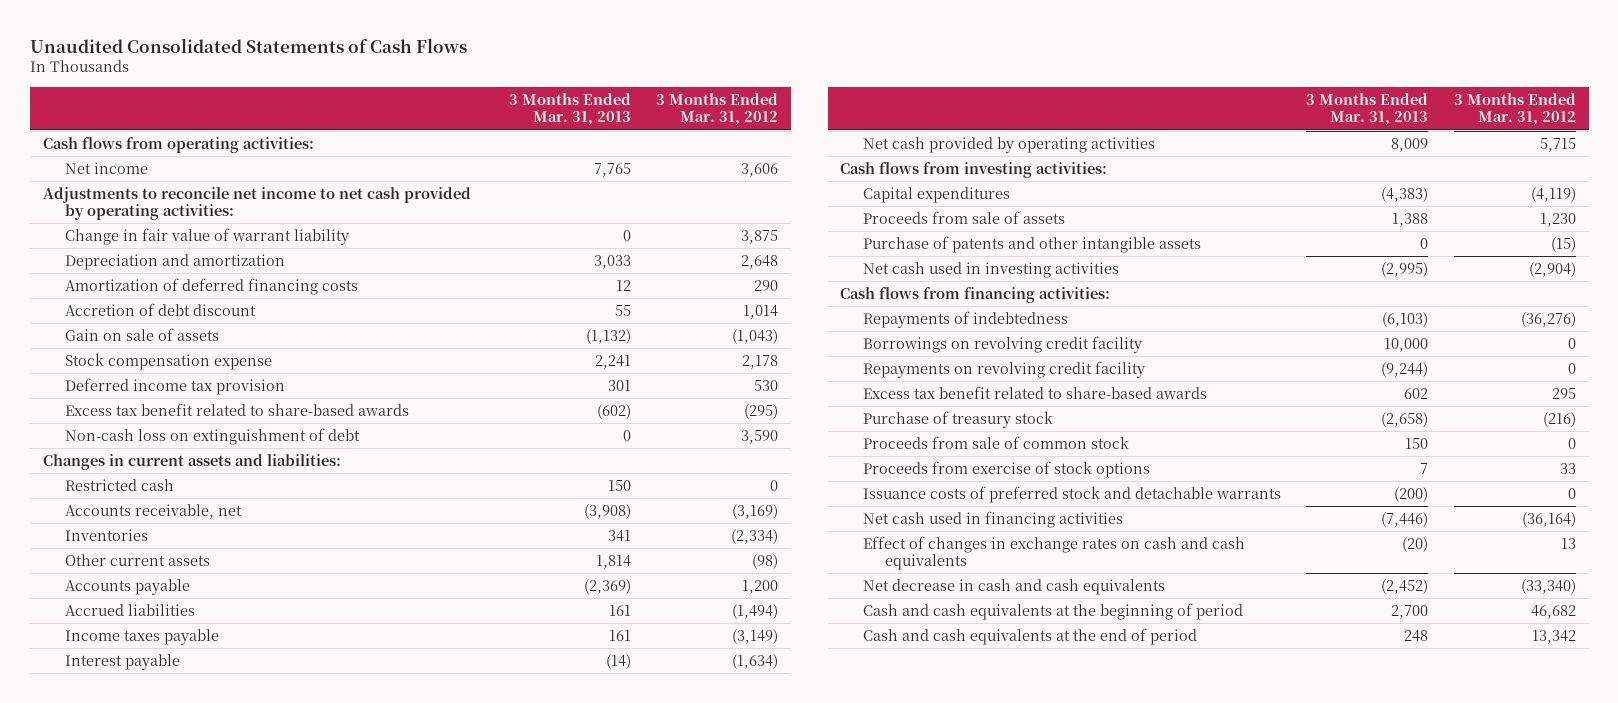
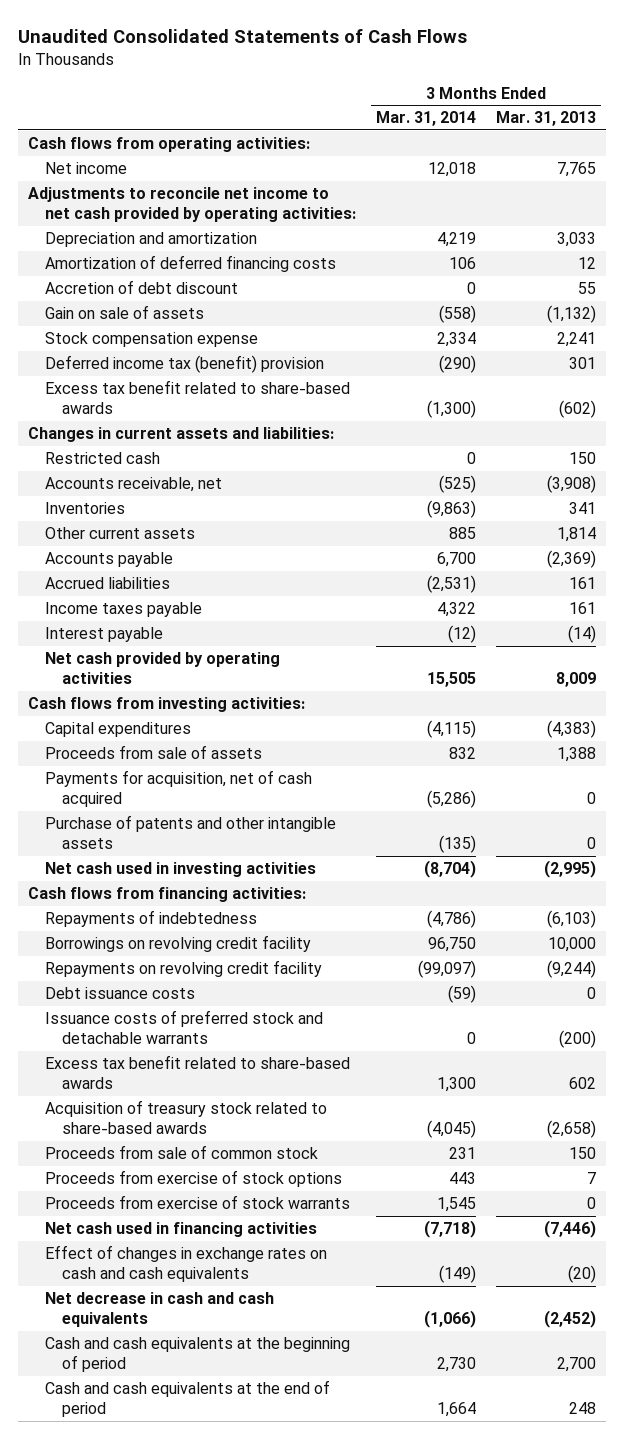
[656,92,779,126] 3 Months Ended Mar. 31, 2012 -> none
none -> [375,111,476,127] Mar. 31, 2014
[65,227,350,245] Change in fair value of warrant liability -> none
[65,377,286,395] Deferred income tax provision -> [45,354,325,373] Deferred income tax (benefit) provision
[65,427,361,445] Non-cash loss on extinguishment of debt -> none
none -> [45,769,313,808] Payments for acquisition, net of cash acquired
none -> [45,986,196,999] Debt issuance costs
[862,485,1281,503] Issuance costs of preferred stock and detachable warrants -> [45,1009,324,1045] Issuance costs of preferred stock and detachable warrants
[862,410,1053,428] Purchase of treasury stock -> [45,1099,328,1135] Acquisition of treasury stock related to share-based awards
none -> [45,1194,351,1209] Proceeds from exercise of stock warrants

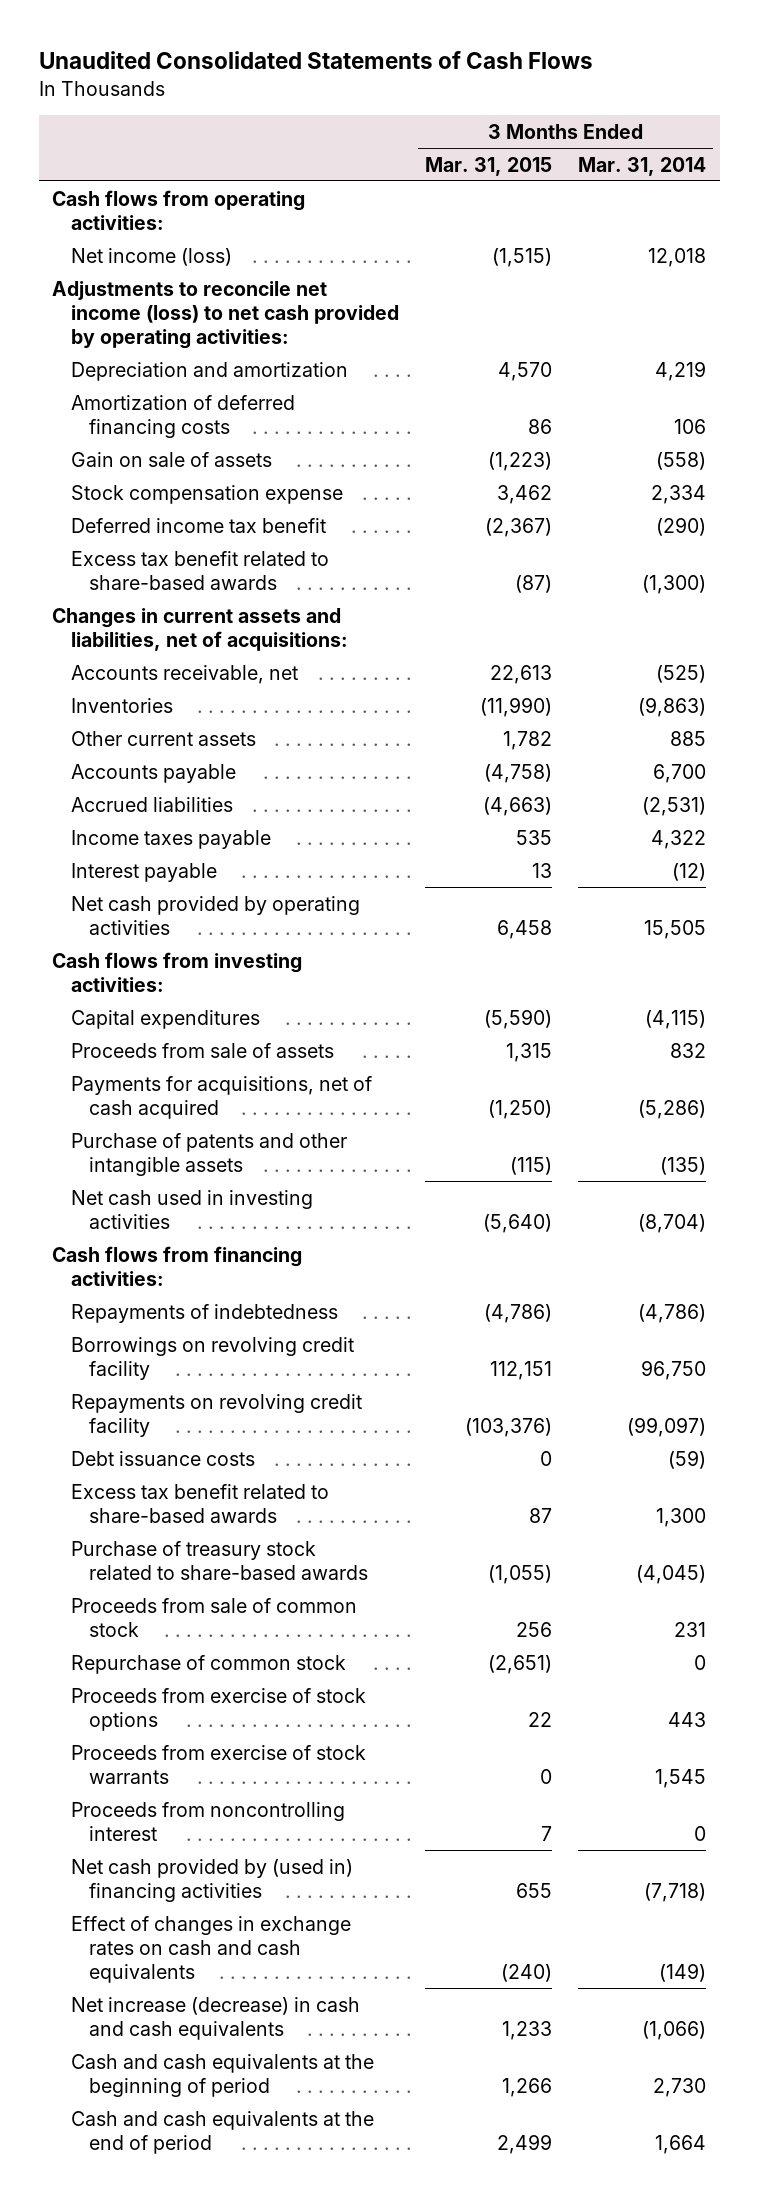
[495,111,596,127] Mar. 31, 2013 -> none
none -> [424,156,552,176] Mar. 31, 2015
[45,161,128,174] Net income -> [70,247,232,266] Net income (loss)
[27,186,357,223] Adjustments to reconcile net income to net cash provided by operating activities: -> [51,280,399,350] Adjustments to reconcile net income (loss) to net cash provided by operating activities:
[45,279,239,294] Accretion of debt discount -> none
[45,354,325,373] Deferred income tax (benefit) provision -> [70,517,326,533] Deferred income tax benefit
[45,451,161,464] Restricted cash -> none
[27,426,334,442] Changes in current assets and liabilities: -> [51,607,348,651] Changes in current assets and liabilities, net of acquisitions:
[45,769,313,808] Payments for acquisition, net of cash acquired -> [70,1075,372,1119] Payments for acquisitions, net of cash acquired
[45,1009,324,1045] Issuance costs of preferred stock and detachable warrants -> none
[45,1099,328,1135] Acquisition of treasury stock related to share-based awards -> [70,1540,369,1580] Purchase of treasury stock related to share-based awards
none -> [70,1654,346,1674] Repurchase of common stock
none -> [70,1801,345,1841] Proceeds from noncontrolling interest
[45,1221,318,1237] Net cash used in financing activities -> [70,1858,353,1902] Net cash provided by (used in) financing activities
[45,1291,275,1328] Net decrease in cash and cash equivalents -> [70,1996,360,2040] Net increase (decrease) in cash and cash equivalents

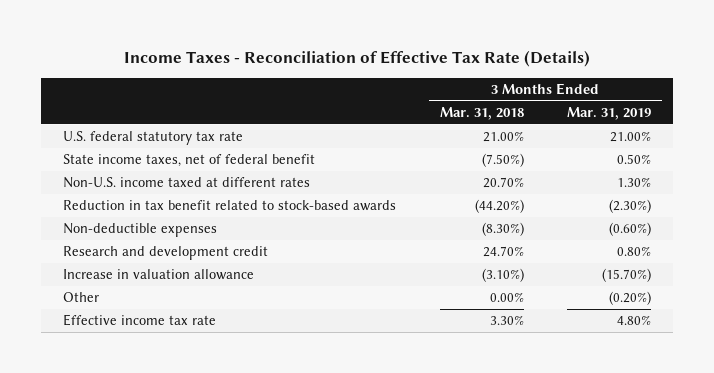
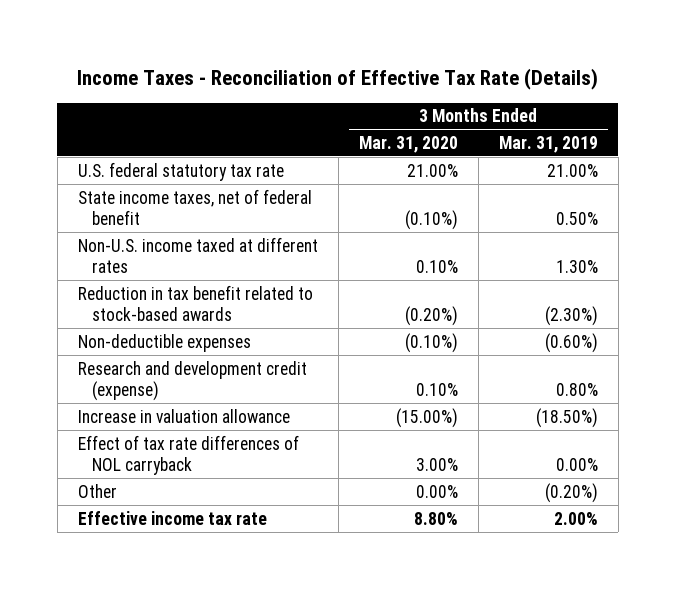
[439,107,524,121] Mar. 31, 2018 -> none
none -> [358,135,458,153] Mar. 31, 2020
[62,246,268,261] Research and development credit -> [77,360,307,401] Research and development credit (expense)
[602,268,652,283] (15.70%) -> [535,407,598,428] (18.50%)
none -> [77,434,299,475] Effect of tax rate differences of NOL carryback
[617,315,652,326] 4.80% -> [553,511,598,525] 2.00%

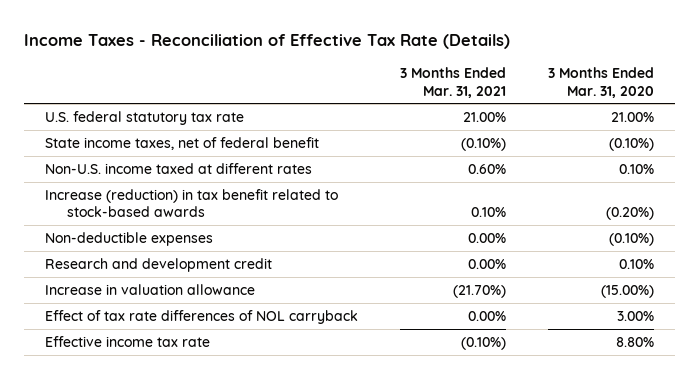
[498,135,598,153] Mar. 31, 2019 -> none
none -> [399,67,506,98] 3 Months Ended Mar. 31, 2021
[77,284,313,321] Reduction in tax benefit related to stock-based awards -> [45,188,339,218] Increase (reduction) in tax benefit related to stock-based awards
[77,360,307,401] Research and development credit (expense) -> [45,257,273,272] Research and development credit
[77,483,117,498] Other -> none

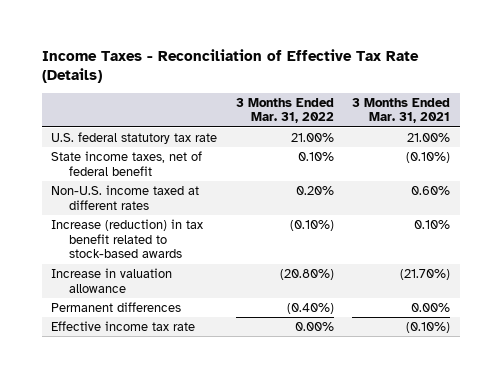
[547,67,654,98] 3 Months Ended Mar. 31, 2020 -> none
none -> [235,97,334,124] 3 Months Ended Mar. 31, 2022
[45,231,214,246] Non-deductible expenses -> none
[45,257,273,272] Research and development credit -> none
[45,309,359,324] Effect of tax rate differences of NOL carryback -> none
none -> [50,301,181,312] Permanent differences

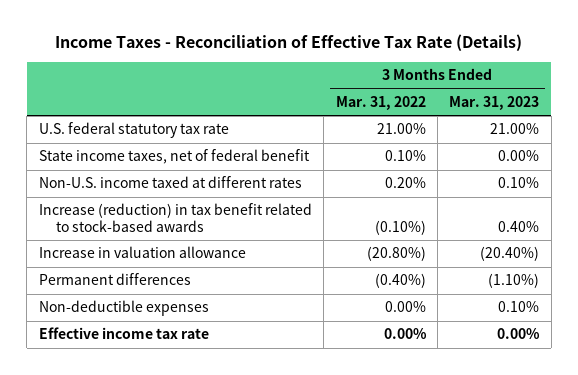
[352,97,451,124] 3 Months Ended Mar. 31, 2021 -> none
none -> [449,95,540,110] Mar. 31, 2023
none -> [38,300,209,317] Non-deductible expenses

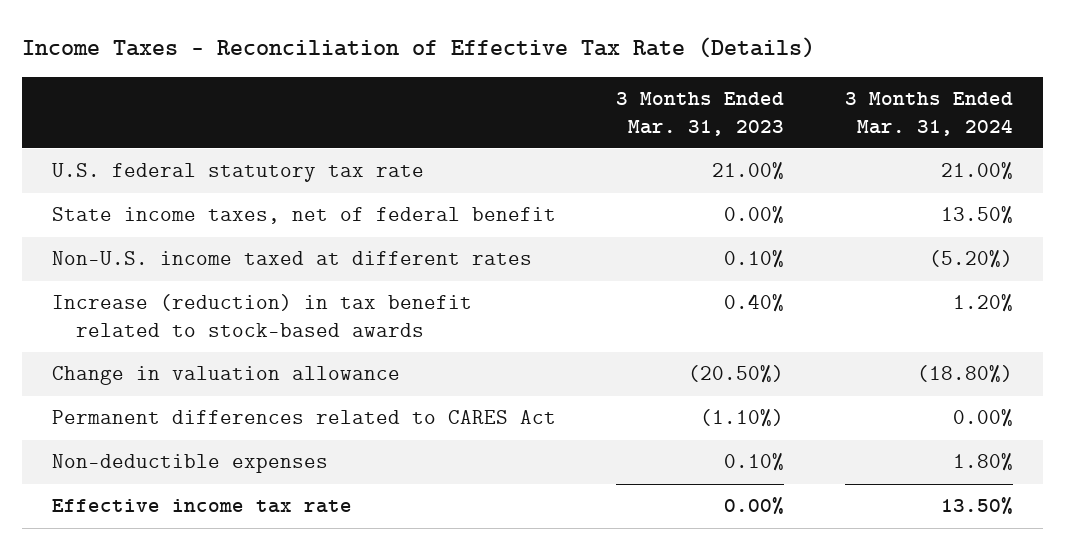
[335,95,426,110] Mar. 31, 2022 -> none
none -> [844,92,1013,136] 3 Months Ended Mar. 31, 2024
[38,246,246,259] Increase in valuation allowance -> [51,366,400,386] Change in valuation allowance
[480,246,540,262] (20.40%) -> [688,365,785,384] (20.50%)
[38,273,191,286] Permanent differences -> [51,410,556,425] Permanent differences related to CARES Act

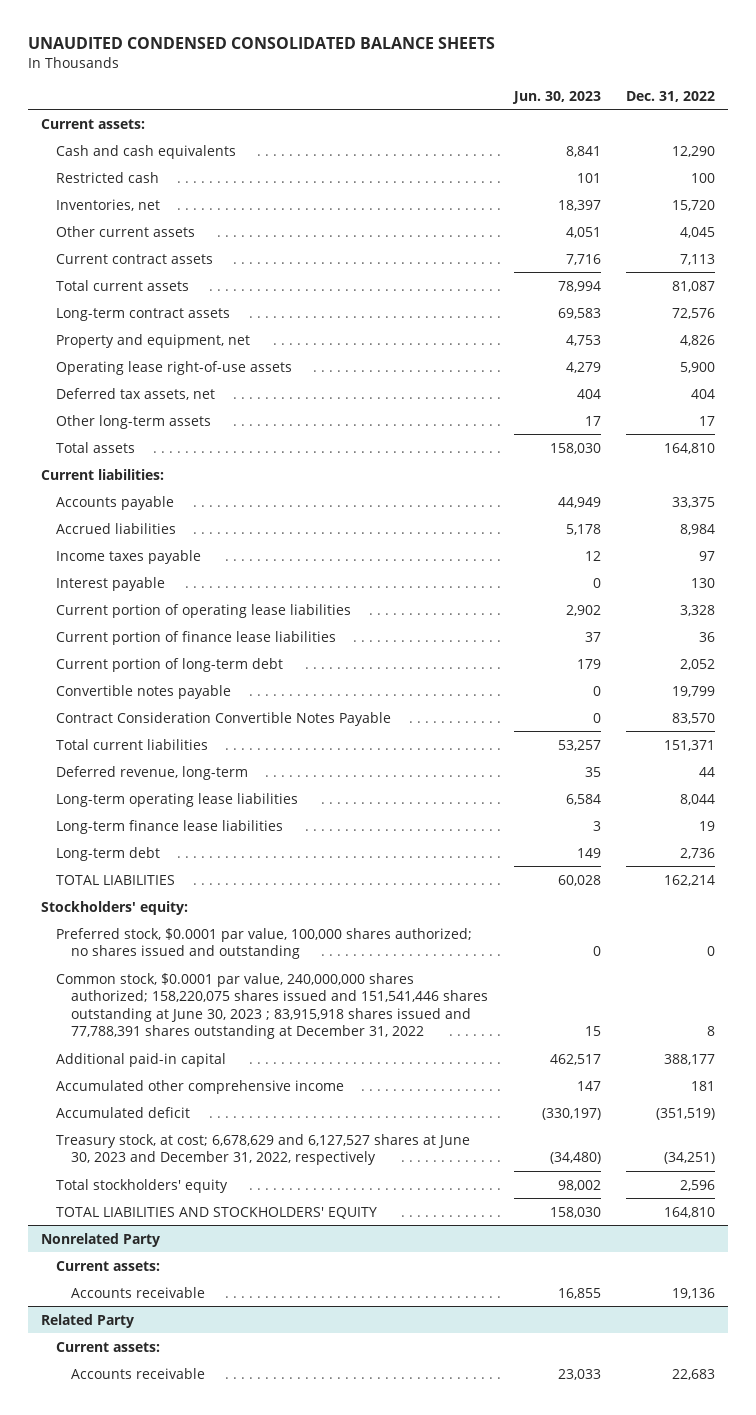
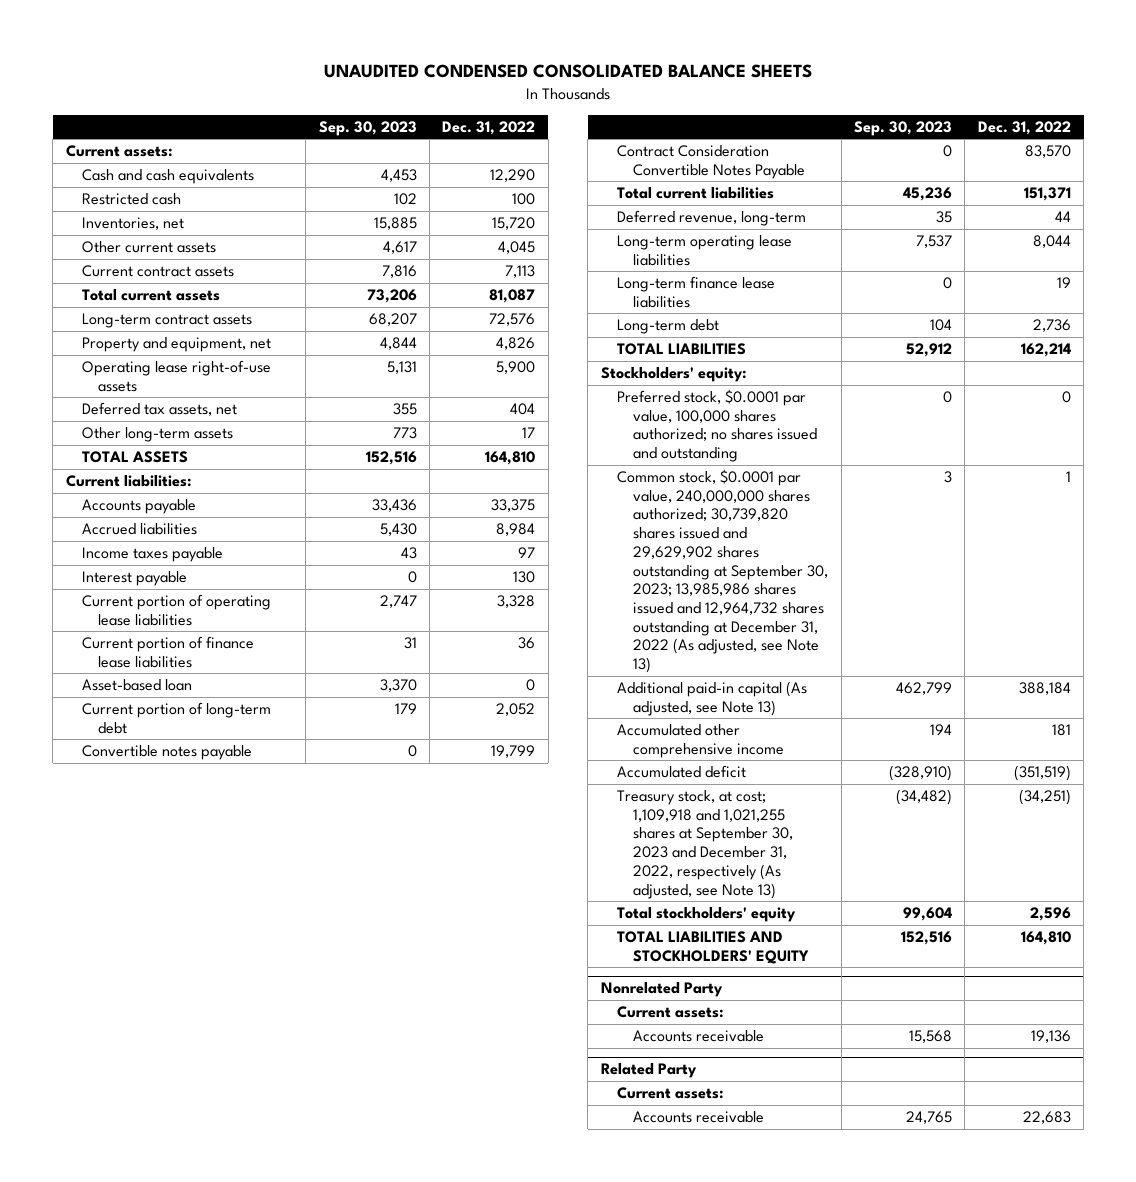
[511,90,601,104] Jun. 30, 2023 -> none
none -> [318,120,417,136] Sep. 30, 2023
[55,441,135,453] Total assets -> [81,451,188,464] TOTAL ASSETS
none -> [81,679,192,692] Asset-based loan
[55,972,488,1040] Common stock, $0.0001 par value, 240,000,000 shares authorized; 158,220,075 shares issued and 151,541,446 shares outstanding at June 30, 2023 ; 83,915,918 shares issued and 77,788,391 shares outstanding at December 31, 2022 -> [617,469,829,673] Common stock, $0.0001 par value, 240,000,000 shares authorized; 30,739,820 shares issued and 29,629,902 shares outstanding at September 30, 2023; 13,985,986 shares issued and 12,964,732 shares outstanding at December 31, 2022 (As adjusted, see Note 13)
[707,1026,716,1037] 8 -> [1065,471,1071,483] 1
[55,1052,226,1067] Additional paid-in capital -> [617,681,808,716] Additional paid-in capital (As adjusted, see Note 13)
[664,1053,716,1065] 388,177 -> [1018,682,1071,696] 388,184
[55,1133,470,1166] Treasury stock, at cost; 6,678,629 and 6,127,527 shares at June 30, 2023 and December 31, 2022, respectively -> [617,790,794,899] Treasury stock, at cost; 1,109,918 and 1,021,255 shares at September 30, 2023 and December 31, 2022, respectively (As adjusted, see Note 13)

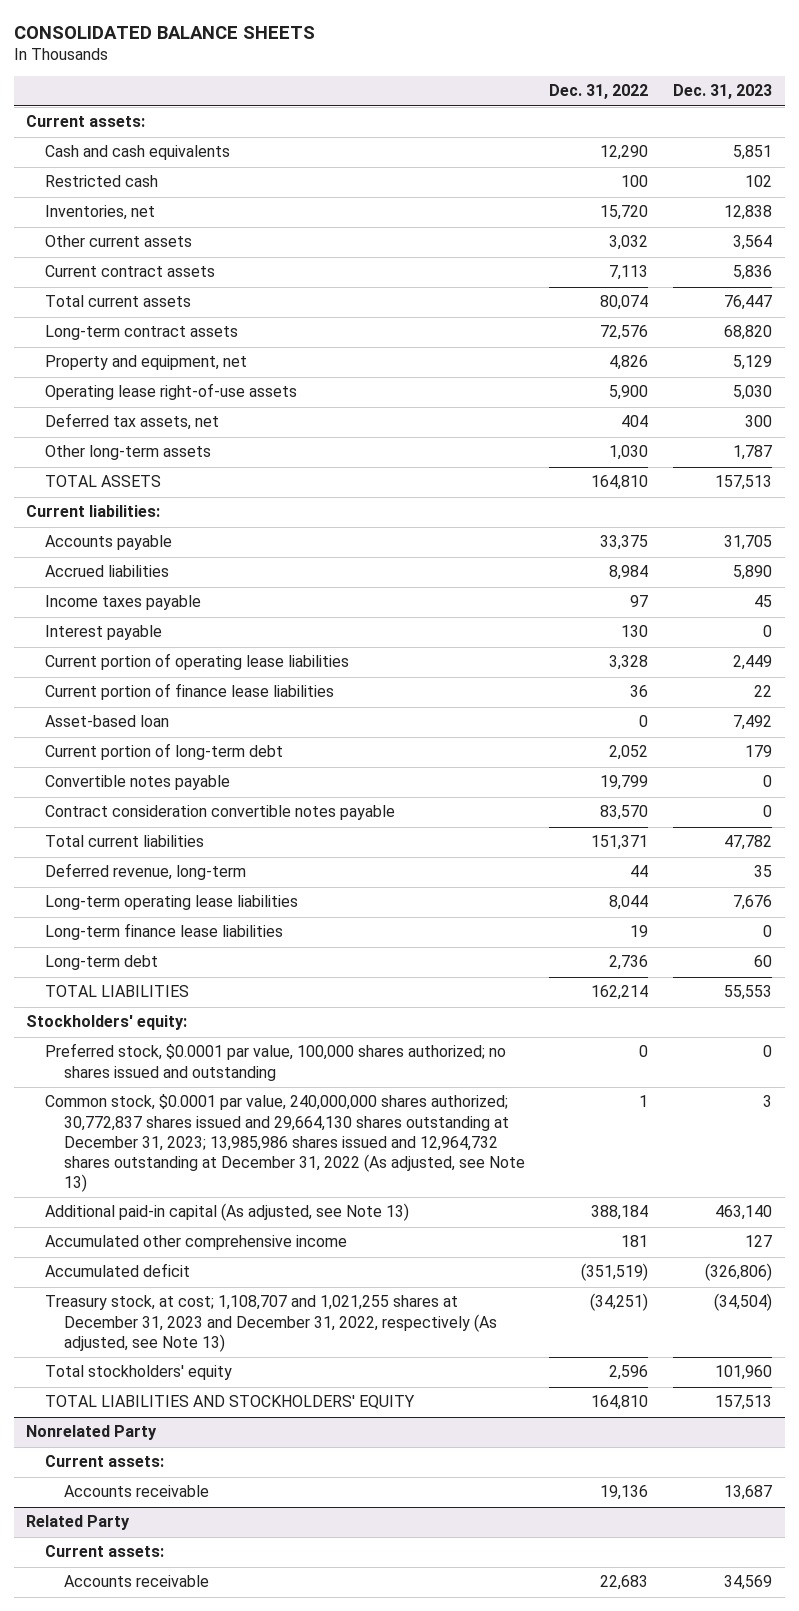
[324,64,813,79] UNAUDITED CONDENSED CONSOLIDATED BALANCE SHEETS -> [13,25,315,39] CONSOLIDATED BALANCE SHEETS
[318,120,417,136] Sep. 30, 2023 -> none
none -> [673,84,773,100] Dec. 31, 2023
[498,241,536,255] 4,045 -> [609,235,649,251] 3,032
[489,289,536,304] 81,087 -> [600,295,649,311] 80,074
[522,427,536,439] 17 -> [609,445,649,461] 1,030
[617,145,806,179] Contract Consideration Convertible Notes Payable -> [44,805,395,821] Contract consideration convertible notes payable
[617,469,829,673] Common stock, $0.0001 par value, 240,000,000 shares authorized; 30,739,820 shares issued and 29,629,902 shares outstanding at September 30, 2023; 13,985,986 shares issued and 12,964,732 shares outstanding at December 31, 2022 (As adjusted, see Note 13) -> [44,1094,525,1193] Common stock, $0.0001 par value, 240,000,000 shares authorized; 30,772,837 shares issued and 29,664,130 shares outstanding at December 31, 2023; 13,985,986 shares issued and 12,964,732 shares outstanding at December 31, 2022 (As adjusted, see Note 13)
[617,790,794,899] Treasury stock, at cost; 1,109,918 and 1,021,255 shares at September 30, 2023 and December 31, 2022, respectively (As adjusted, see Note 13) -> [44,1295,497,1352] Treasury stock, at cost; 1,108,707 and 1,021,255 shares at December 31, 2023 and December 31, 2022, respectively (As adjusted, see Note 13)

